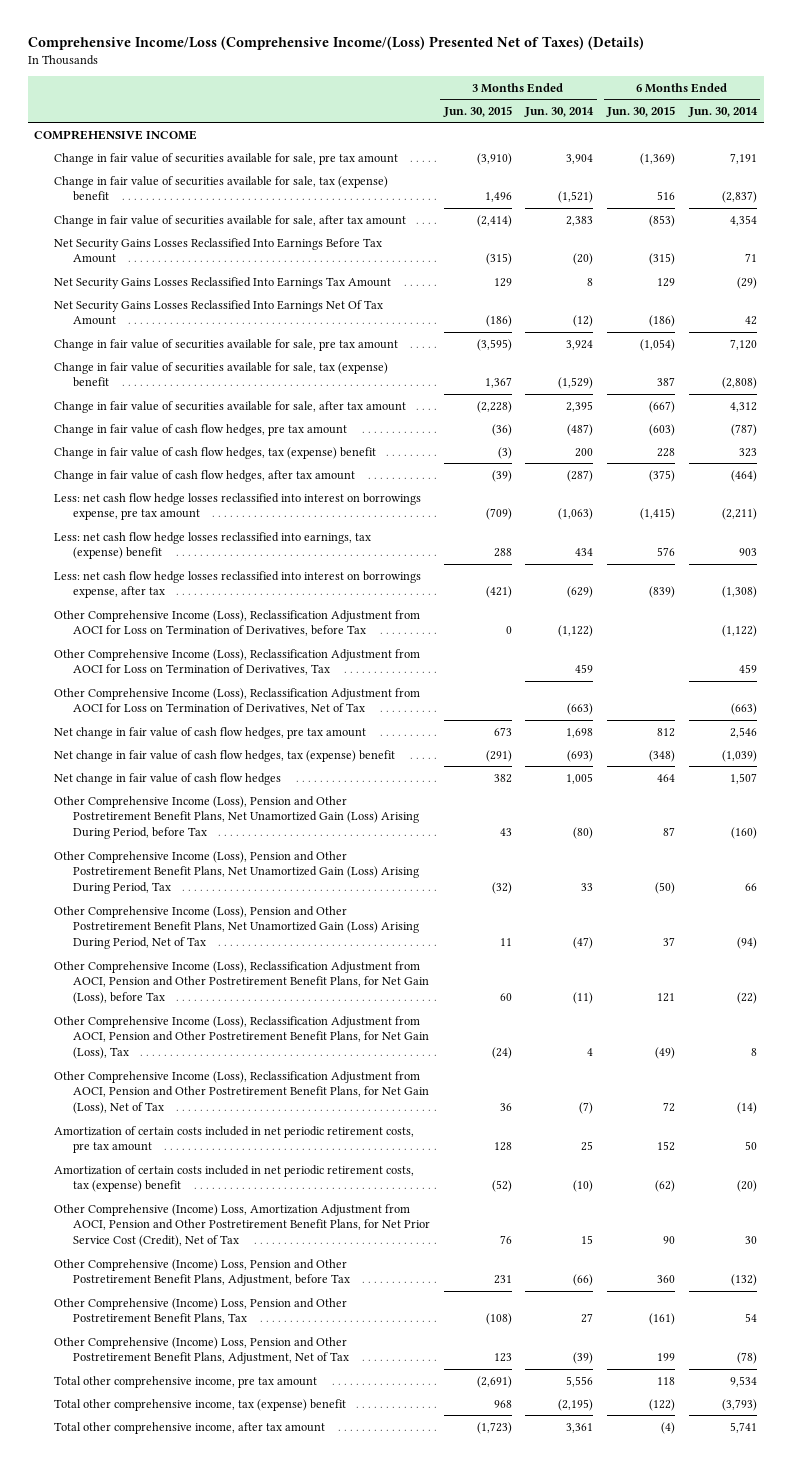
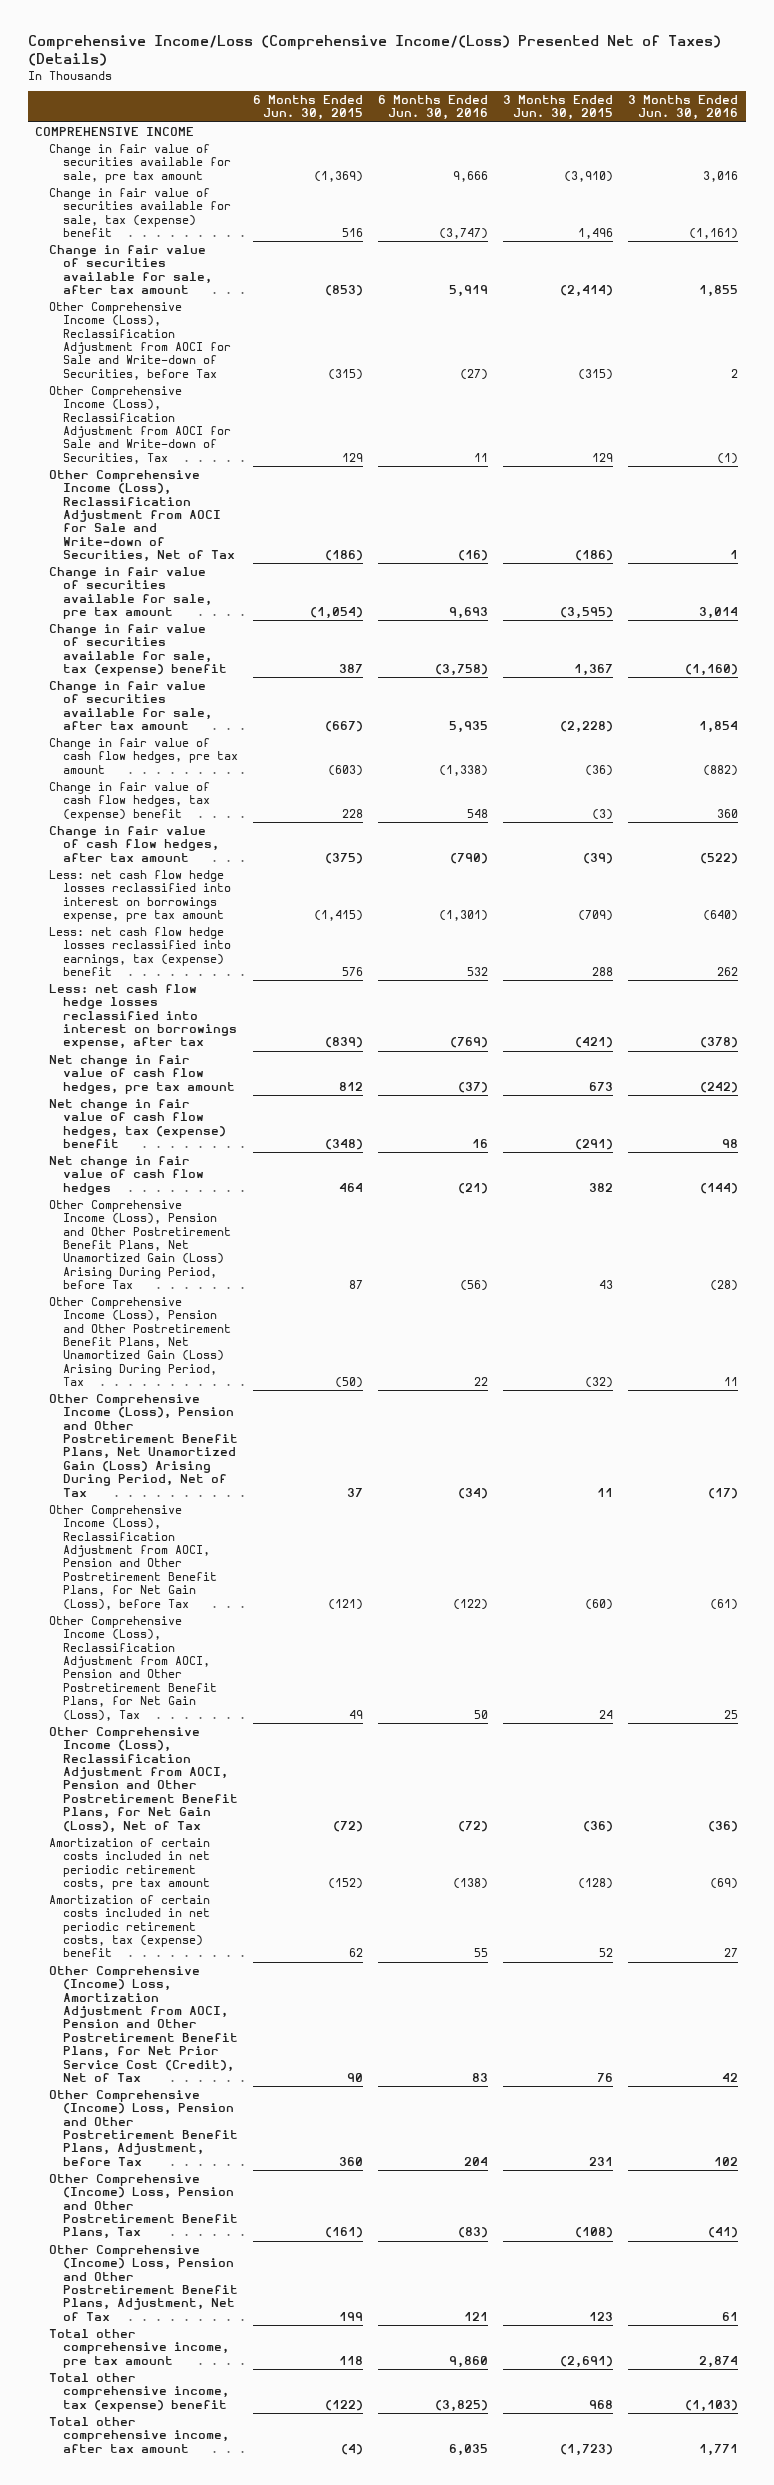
[524,106,595,117] Jun. 30, 2014 -> none
[687,106,758,117] Jun. 30, 2014 -> none
none -> [378,95,489,121] 6 Months Ended Jun. 30, 2016
none -> [628,95,739,121] 3 Months Ended Jun. 30, 2016
[53,237,382,264] Net Security Gains Losses Reclassified Into Earnings Before Tax Amount -> [49,301,232,380] Other Comprehensive Income (Loss), Reclassification Adjustment from AOCI for Sale and Write-down of Securities, before Tax
[53,276,391,289] Net Security Gains Losses Reclassified Into Earnings Tax Amount -> [49,385,232,464] Other Comprehensive Income (Loss), Reclassification Adjustment from AOCI for Sale and Write-down of Securities, Tax
[53,299,383,326] Net Security Gains Losses Reclassified Into Earnings Net Of Tax Amount -> [49,469,236,563] Other Comprehensive Income (Loss), Reclassification Adjustment from AOCI for Sale and Write-down of Securities, Net of Tax
[53,609,420,637] Other Comprehensive Income (Loss), Reclassification Adjustment from AOCI for Loss on Termination of Derivatives, before Tax -> none
[53,648,420,676] Other Comprehensive Income (Loss), Reclassification Adjustment from AOCI for Loss on Termination of Derivatives, Tax -> none
[53,687,420,715] Other Comprehensive Income (Loss), Reclassification Adjustment from AOCI for Loss on Termination of Derivatives, Net of Tax -> none
[499,993,512,1002] 60 -> [585,1598,614,1610] (60)
[656,993,675,1003] 121 -> [328,1598,364,1610] (121)
[491,1047,512,1060] (24) -> [599,1709,614,1719] 24
[654,1047,675,1060] (49) -> [349,1709,364,1719] 49
[499,1103,512,1112] 36 -> [583,1820,614,1832] (36)
[662,1102,675,1113] 72 -> [333,1820,364,1832] (72)
[493,1142,512,1152] 128 -> [578,1878,614,1890] (128)
[656,1141,675,1152] 152 -> [328,1878,364,1890] (152)
[491,1180,512,1193] (52) -> [599,1948,614,1958] 52
[654,1180,675,1193] (62) -> [349,1948,364,1958] 62

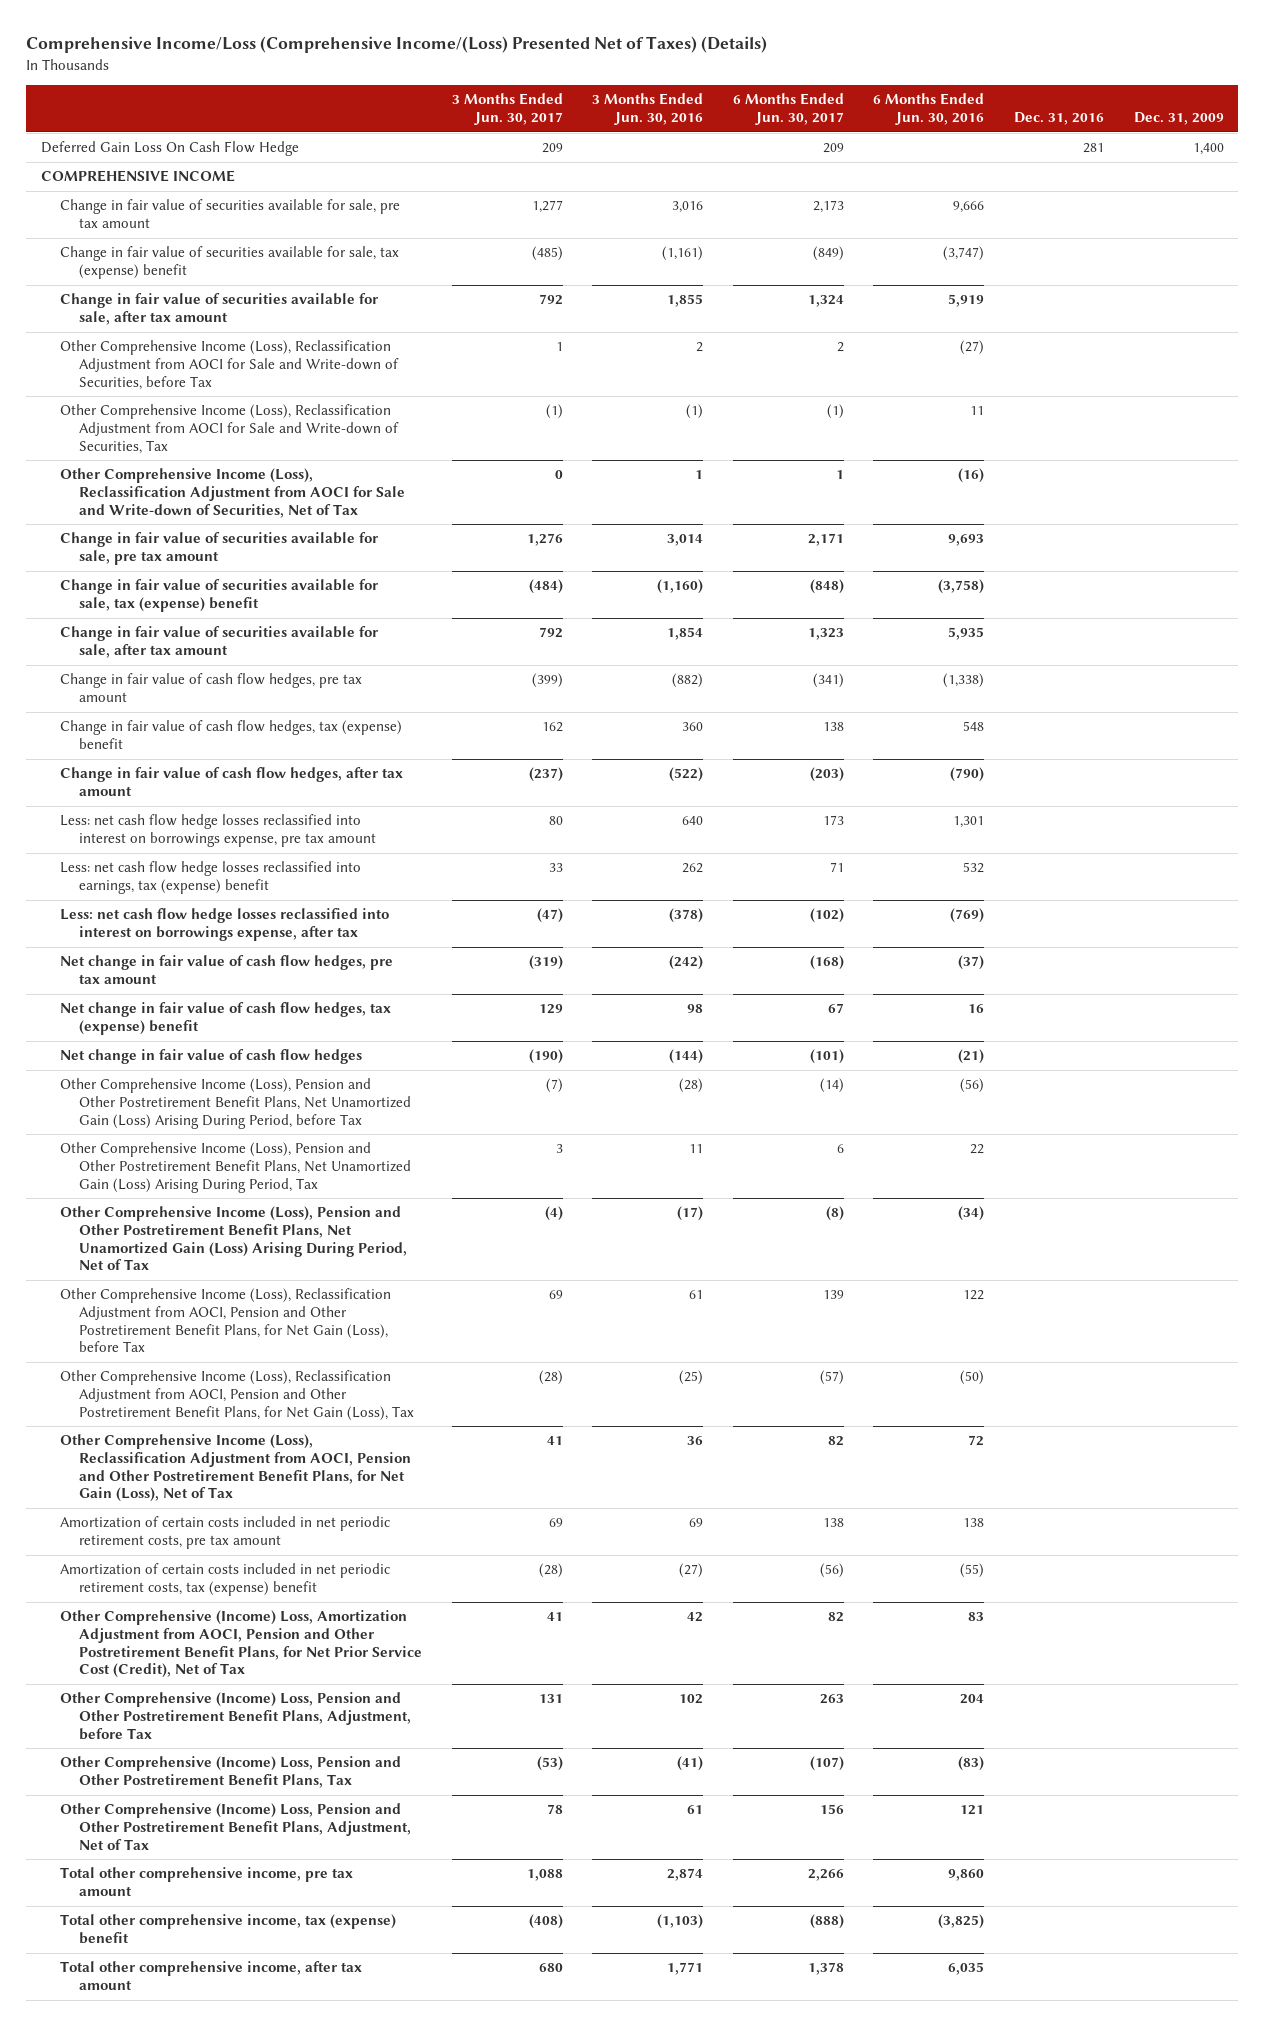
[253,95,364,121] 6 Months Ended Jun. 30, 2015 -> none
[503,95,614,121] 3 Months Ended Jun. 30, 2015 -> none
none -> [451,93,563,126] 3 Months Ended Jun. 30, 2017
none -> [732,93,844,126] 6 Months Ended Jun. 30, 2017
none -> [1014,112,1105,126] Dec. 31, 2016
none -> [1133,112,1224,126] Dec. 31, 2009
none -> [40,141,299,157] Deferred Gain Loss On Cash Flow Hedge
[439,910,489,922] (1,301) -> [953,816,985,829] 1,301
[703,910,739,922] (640) -> [682,816,704,826] 640
[453,1598,489,1610] (122) -> [963,1290,985,1301] 122
[710,1598,739,1610] (61) -> [689,1290,704,1300] 61
[474,1709,489,1719] 50 -> [960,1370,985,1386] (50)
[724,1709,739,1719] 25 -> [679,1370,704,1386] (25)
[458,1820,489,1832] (72) -> [968,1435,985,1447] 72
[708,1820,739,1832] (36) -> [687,1436,704,1446] 36
[453,1878,489,1890] (138) -> [963,1518,985,1528] 138
[710,1878,739,1890] (69) -> [689,1518,704,1528] 69
[474,1948,489,1958] 55 -> [960,1563,985,1579] (55)
[724,1948,739,1958] 27 -> [679,1563,704,1579] (27)

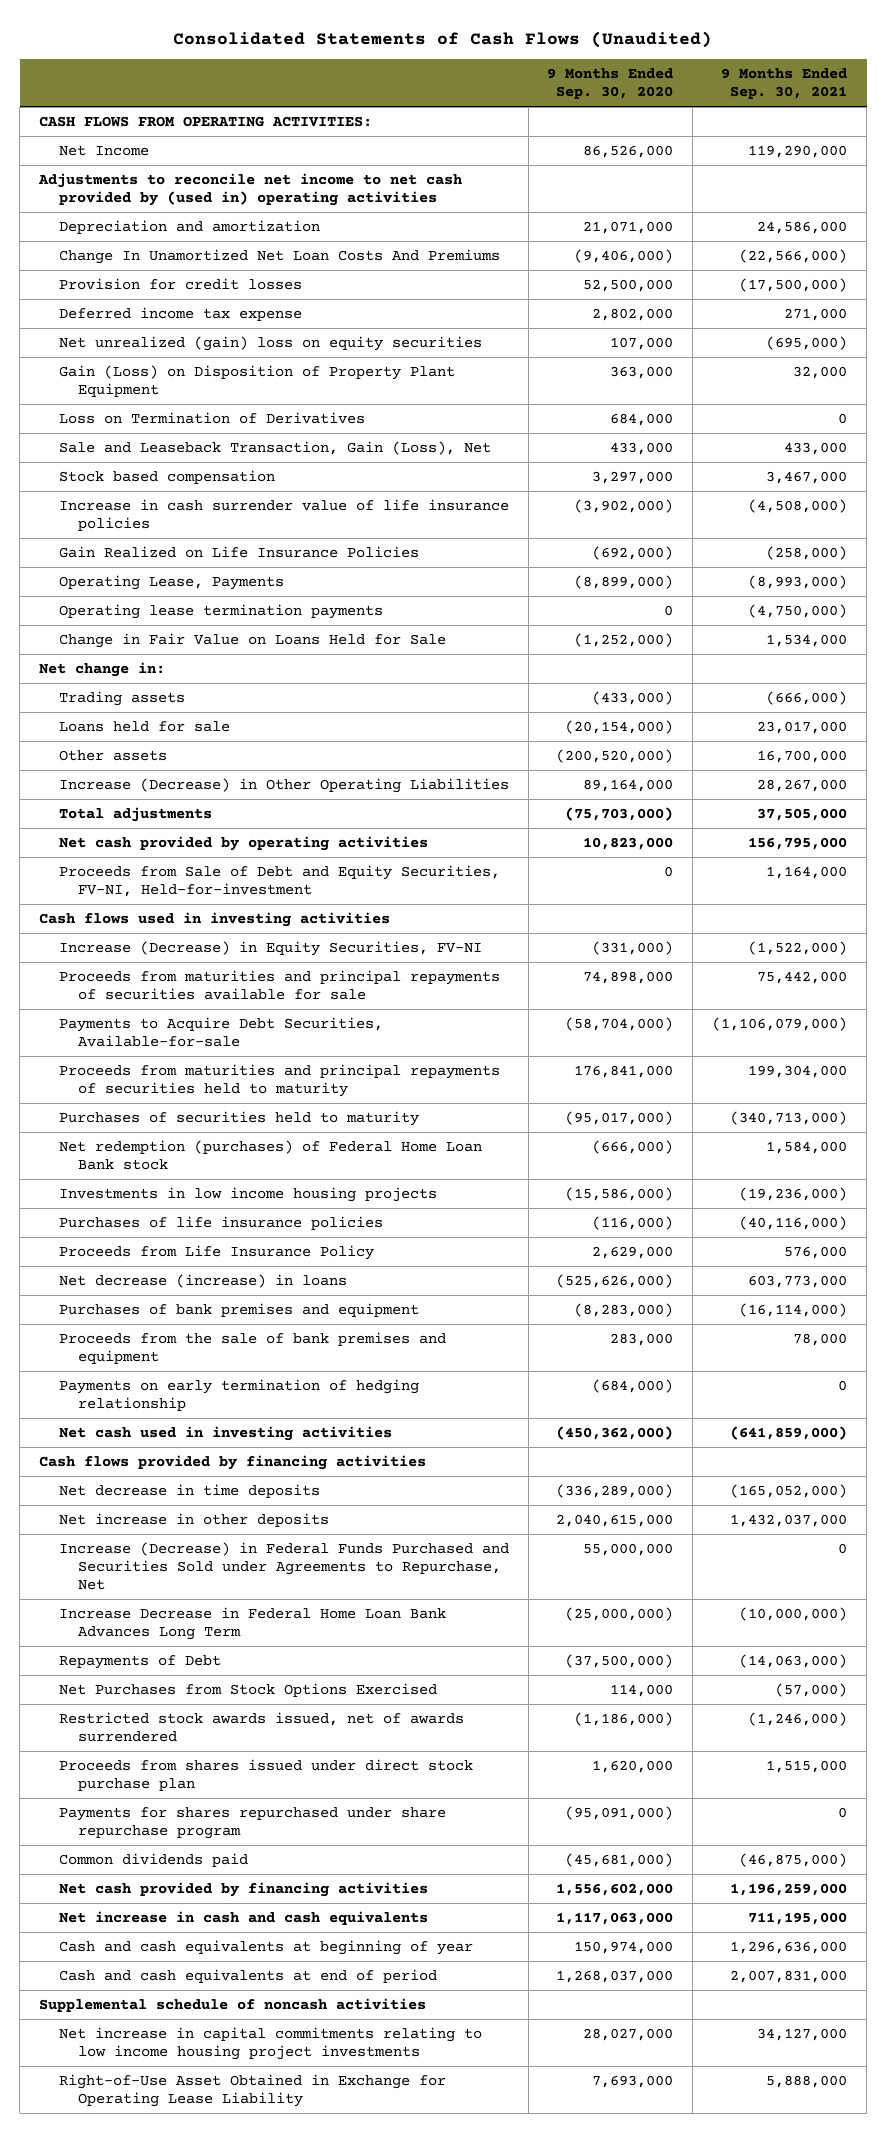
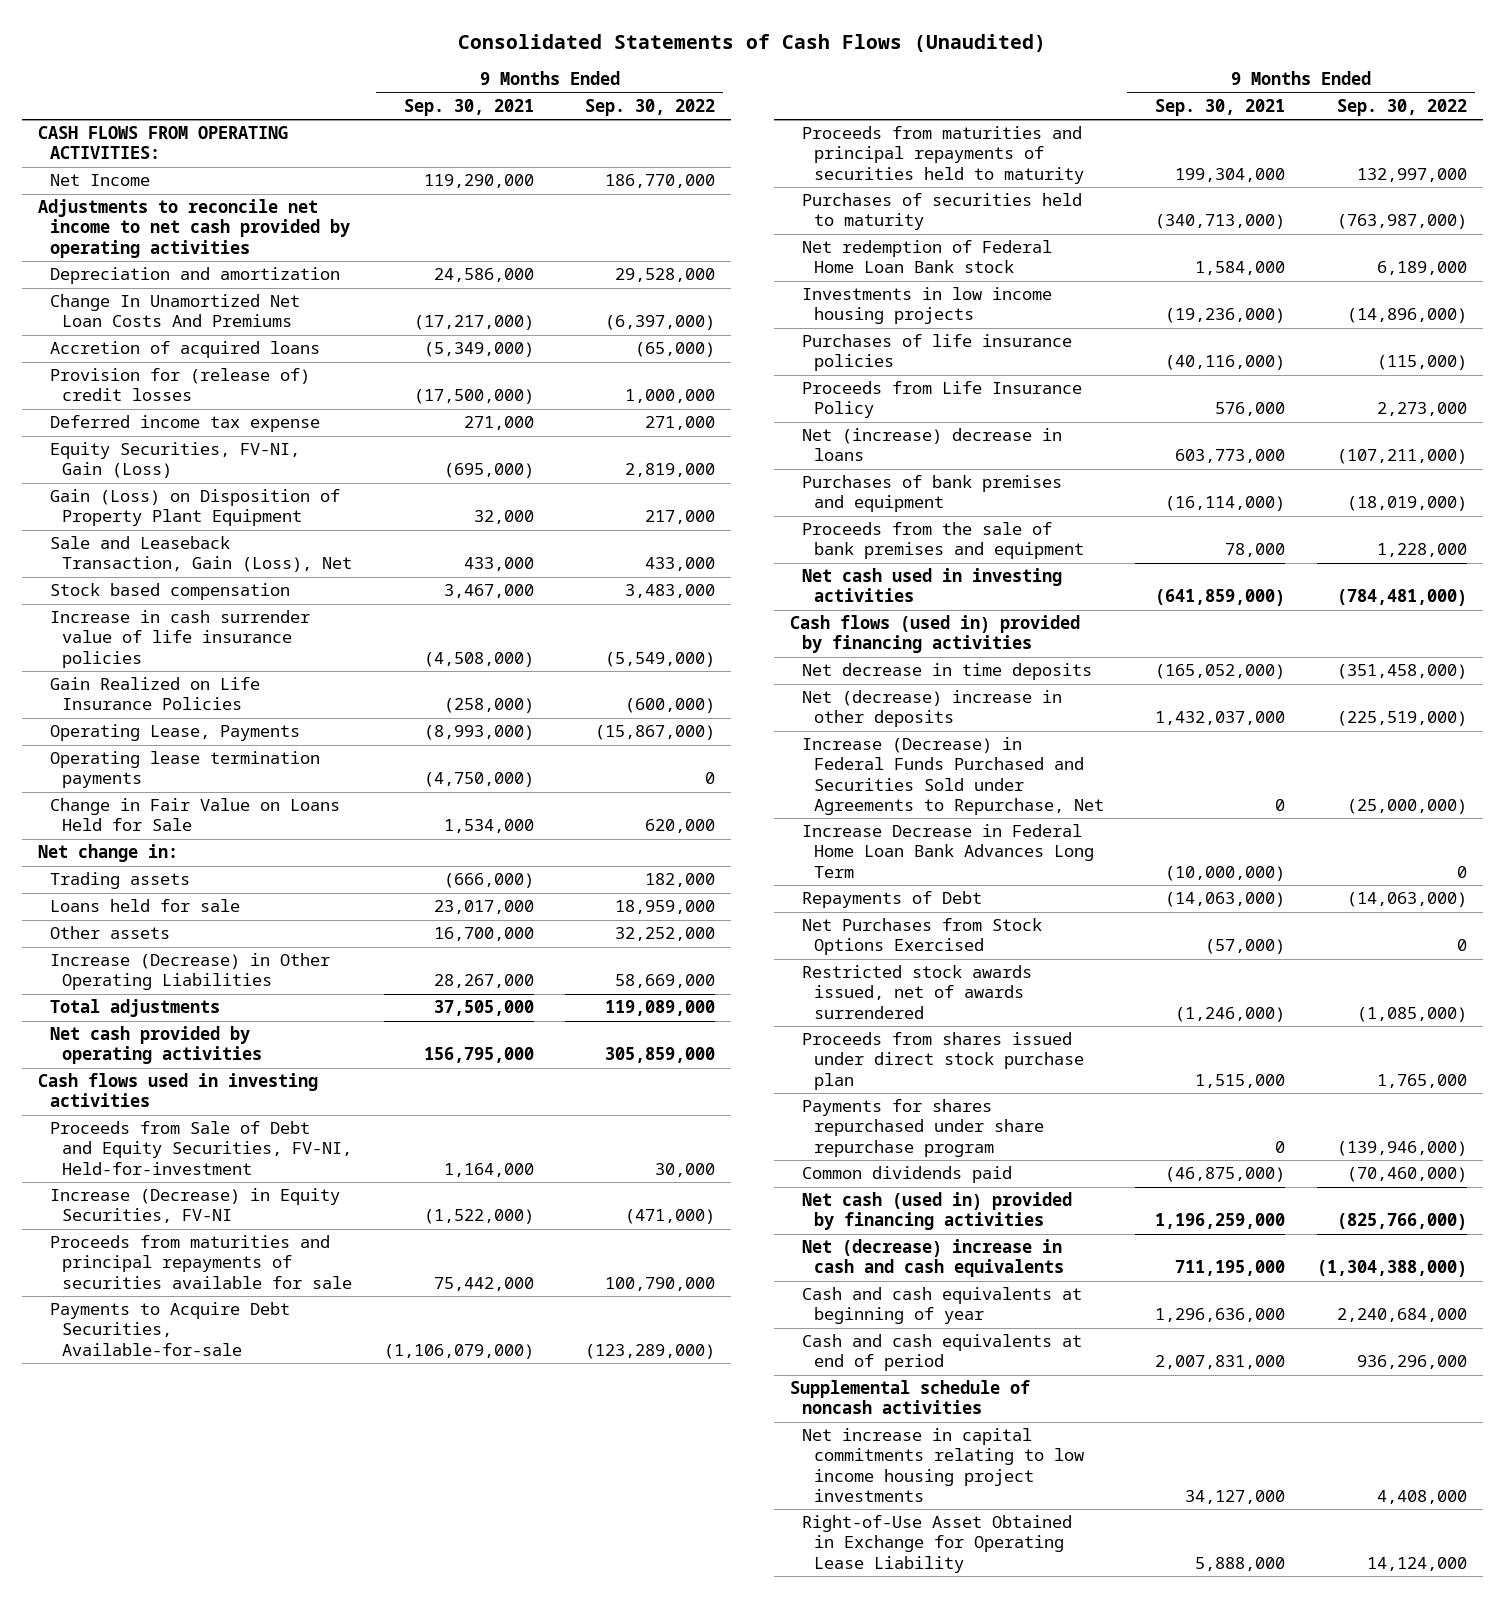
[547,68,674,100] 9 Months Ended Sep. 30, 2020 -> none
none -> [585,98,716,116] Sep. 30, 2022
[38,172,463,207] Adjustments to reconcile net income to net cash provided by (used in) operating activities -> [38,199,351,258] Adjustments to reconcile net income to net cash provided by operating activities
[739,248,848,263] (22,566,000) -> [413,315,534,331] (17,217,000)
none -> [50,341,321,359] Accretion of acquired loans
[58,277,302,290] Provision for credit losses -> [50,368,311,402] Provision for (release of) credit losses
[58,335,482,351] Net unrealized (gain) loss on equity securities -> [50,442,301,479] Equity Securities, FV-NI, Gain (Loss)
[58,411,365,424] Loss on Termination of Derivatives -> none
[58,864,500,898] Proceeds from Sale of Debt and Equity Securities, FV-NI, Held-for-investment -> [50,1121,353,1175] Proceeds from Sale of Debt and Equity Securities, FV-NI, Held-for-investment
[58,1139,482,1171] Net redemption (purchases) of Federal Home Loan Bank stock -> [801,240,1052,274] Net redemption of Federal Home Loan Bank stock
[58,1273,347,1288] Net decrease (increase) in loans -> [801,428,1062,462] Net (increase) decrease in loans
[58,1378,419,1412] Payments on early termination of hedging relationship -> none
[39,1454,427,1470] Cash flows provided by financing activities -> [789,615,1080,654] Cash flows (used in) provided by financing activities
[58,1512,329,1527] Net increase in other deposits -> [801,690,1062,728] Net (decrease) increase in other deposits
[58,1881,428,1897] Net cash provided by financing activities -> [801,1192,1072,1231] Net cash (used in) provided by financing activities
[58,1910,428,1925] Net increase in cash and cash equivalents -> [801,1239,1064,1278] Net (decrease) increase in cash and cash equivalents

